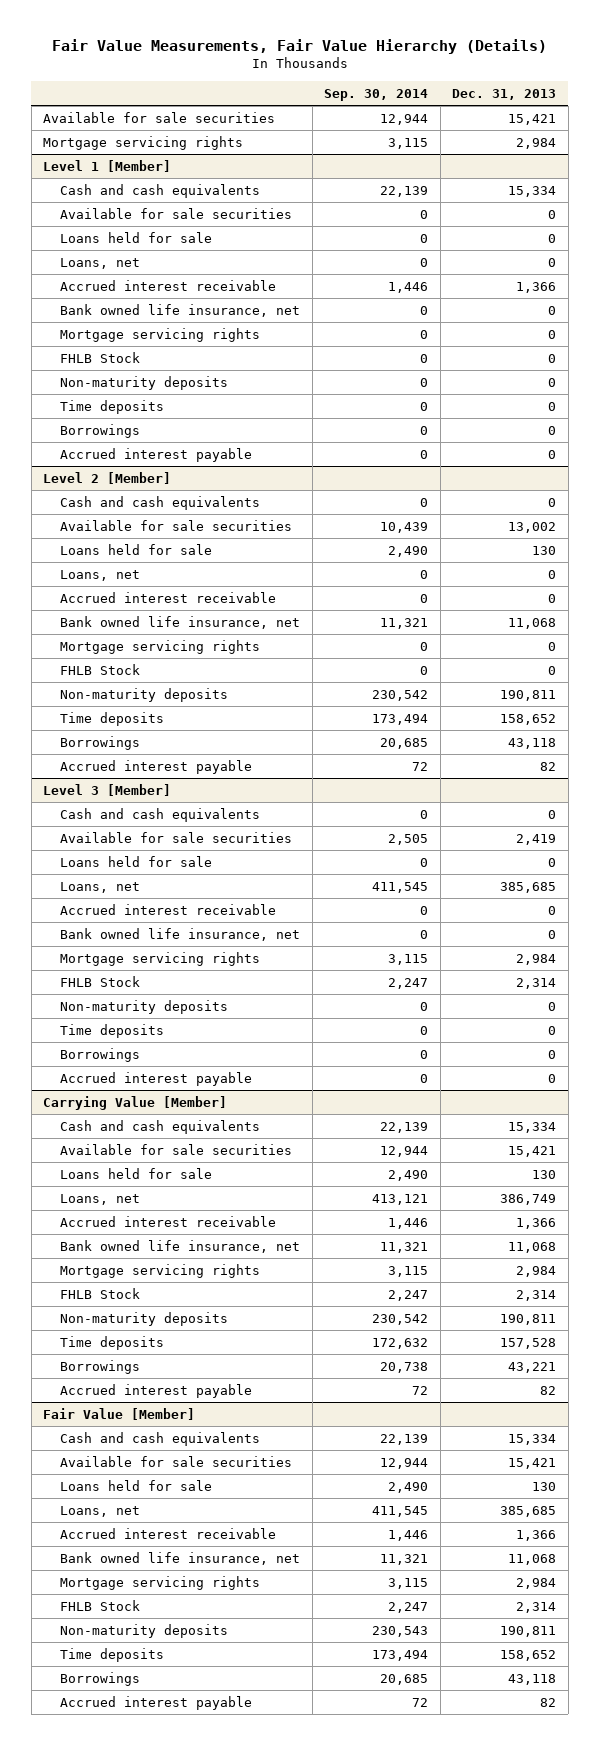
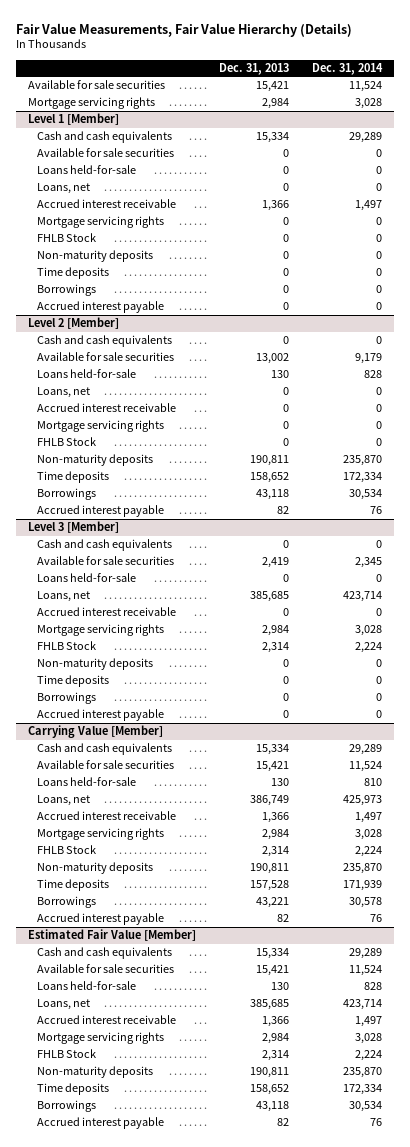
[324,88,429,101] Sep. 30, 2014 -> none
none -> [312,62,384,75] Dec. 31, 2014
[60,231,213,243] Loans held for sale -> [37,165,137,175] Loans held-for-sale
[60,303,301,317] Bank owned life insurance, net -> none
[60,543,213,555] Loans held for sale -> [37,369,137,379] Loans held-for-sale
[60,615,301,629] Bank owned life insurance, net -> none
[60,855,213,867] Loans held for sale -> [37,573,137,583] Loans held-for-sale
[60,927,301,941] Bank owned life insurance, net -> none
[60,1167,213,1179] Loans held for sale -> [37,777,137,787] Loans held-for-sale
[60,1239,301,1253] Bank owned life insurance, net -> none
[43,1407,196,1420] Fair Value [Member] -> [27,929,196,942] Estimated Fair Value [Member]
[60,1479,213,1491] Loans held for sale -> [37,981,137,991] Loans held-for-sale
[60,1551,301,1565] Bank owned life insurance, net -> none

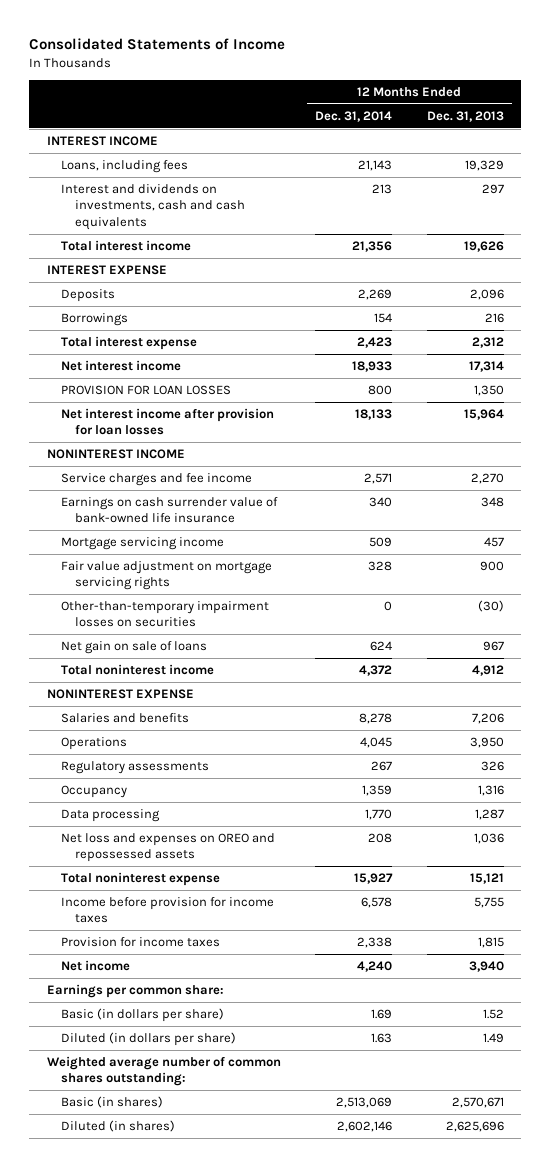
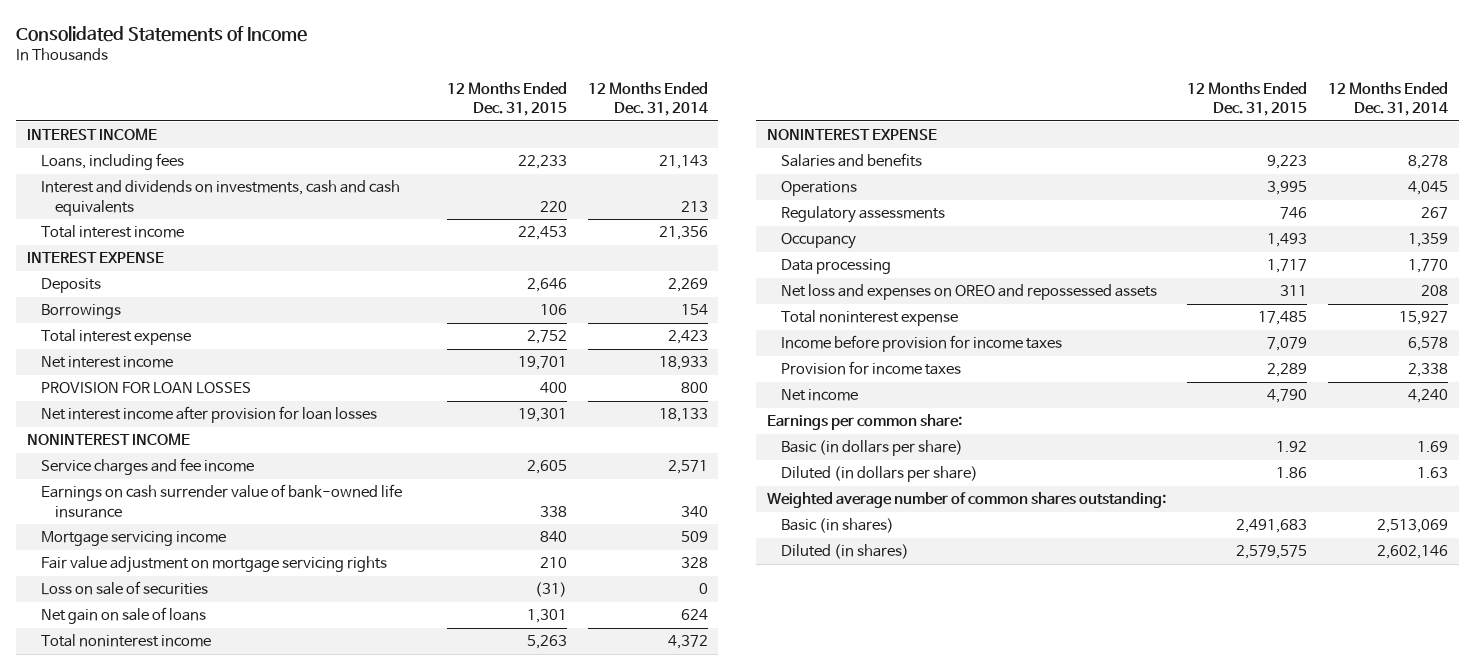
[426,110,504,122] Dec. 31, 2013 -> none
none -> [446,81,567,117] 12 Months Ended Dec. 31, 2015
[60,601,269,628] Other-than-temporary impairment losses on securities -> none
none -> [40,581,208,596] Loss on sale of securities

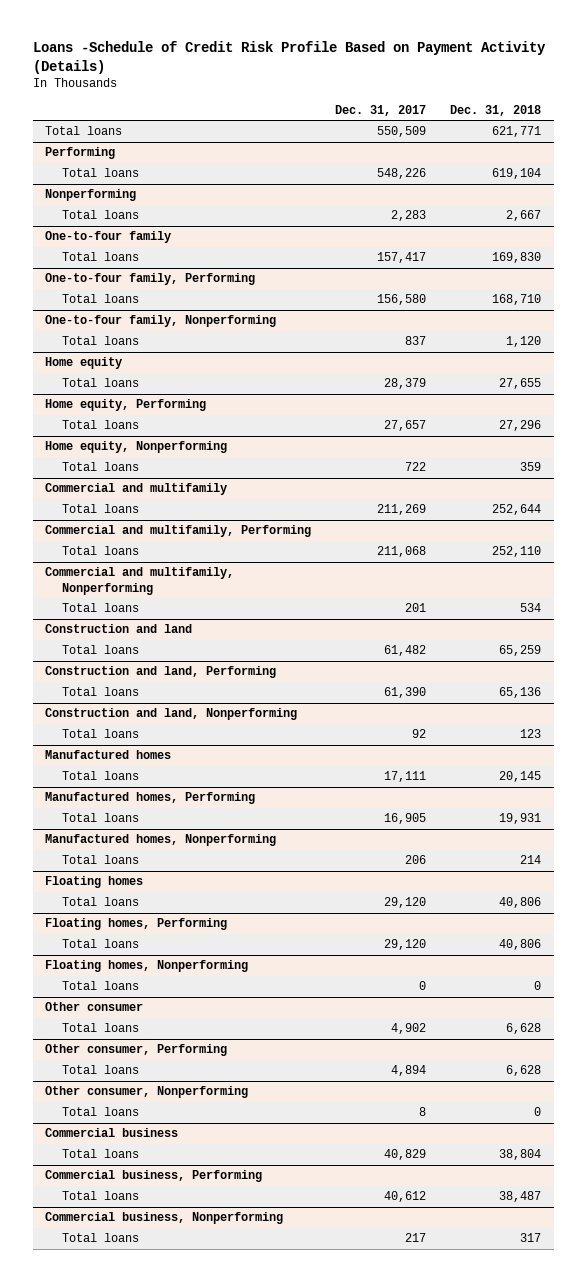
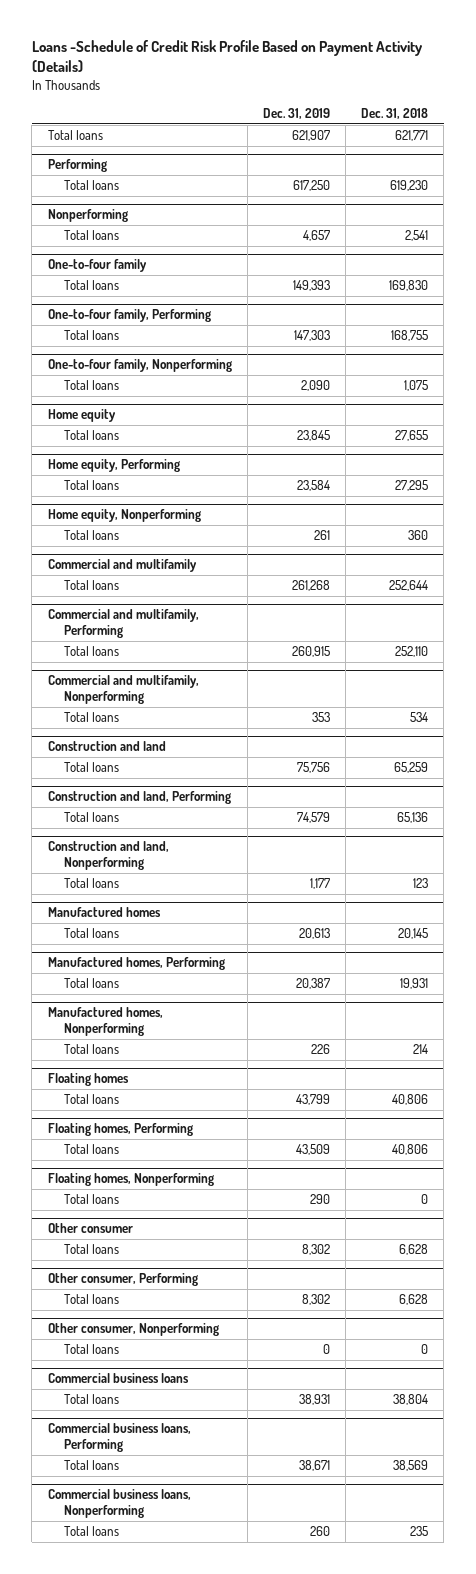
[335,104,427,116] Dec. 31, 2017 -> none
none -> [262,108,330,120] Dec. 31, 2019
[492,168,542,180] 619,104 -> [390,180,429,192] 619,230
[506,210,542,222] 2,667 -> [405,230,429,242] 2,541
[492,294,542,306] 168,710 -> [391,330,429,342] 168,755
[506,336,542,348] 1,120 -> [404,380,429,392] 1,075
[499,420,542,432] 27,296 -> [395,480,429,492] 27,295
[520,462,542,472] 359 -> [408,530,429,541] 360
[44,1128,178,1138] Commercial business -> [47,1373,189,1384] Commercial business loans
[44,1170,262,1183] Commercial business, Performing -> [47,1423,191,1453] Commercial business loans, Performing
[499,1191,542,1203] 38,487 -> [393,1460,429,1472] 38,569
[44,1212,283,1225] Commercial business, Nonperforming -> [47,1489,191,1519] Commercial business loans, Nonperforming
[520,1233,542,1243] 317 -> [410,1526,429,1537] 235

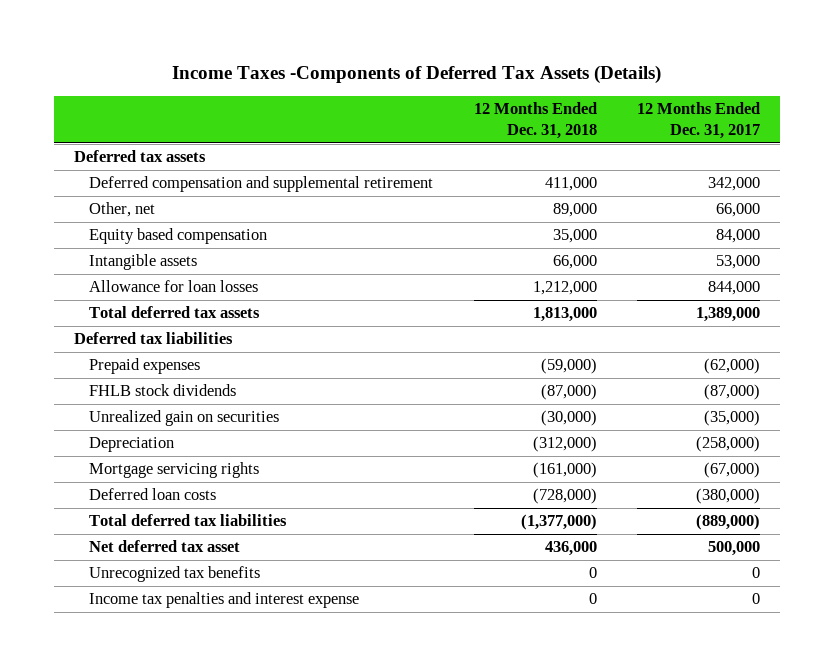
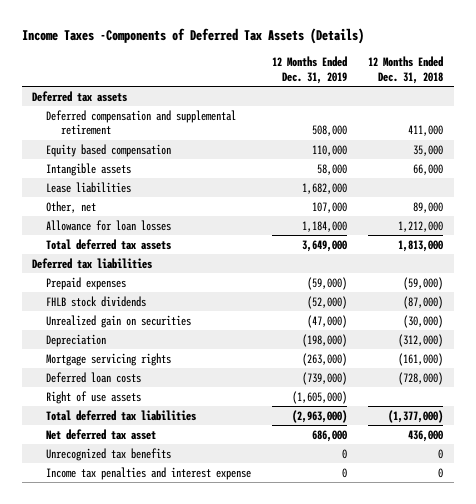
[637,102,761,139] 12 Months Ended Dec. 31, 2017 -> none
none -> [272,56,348,85] 12 Months Ended Dec. 31, 2019
none -> [46,181,132,193] Lease liabilities
[88,202,155,218] Other, net -> [46,200,97,213] Other, net
none -> [46,390,142,404] Right of use assets

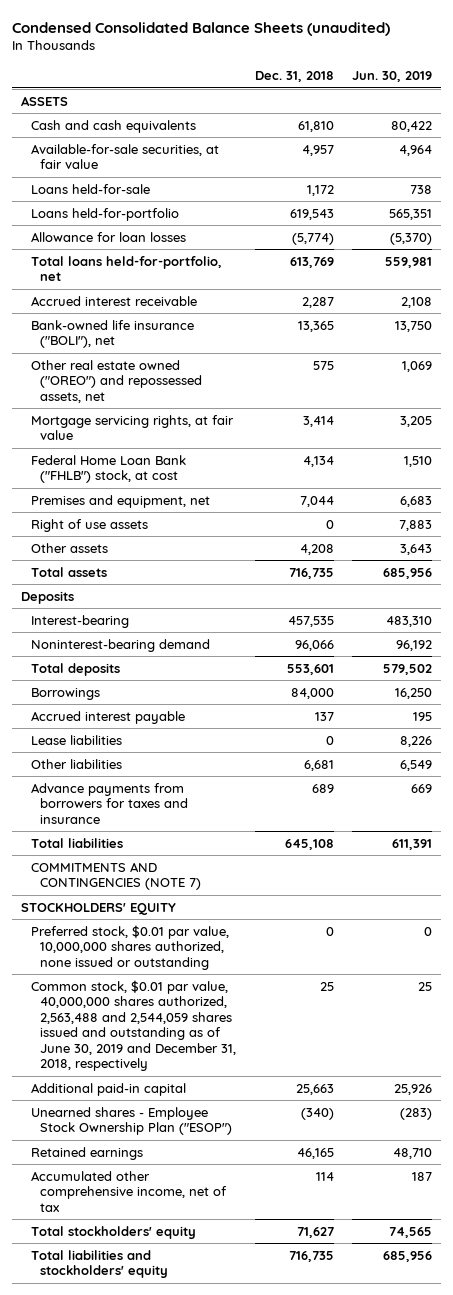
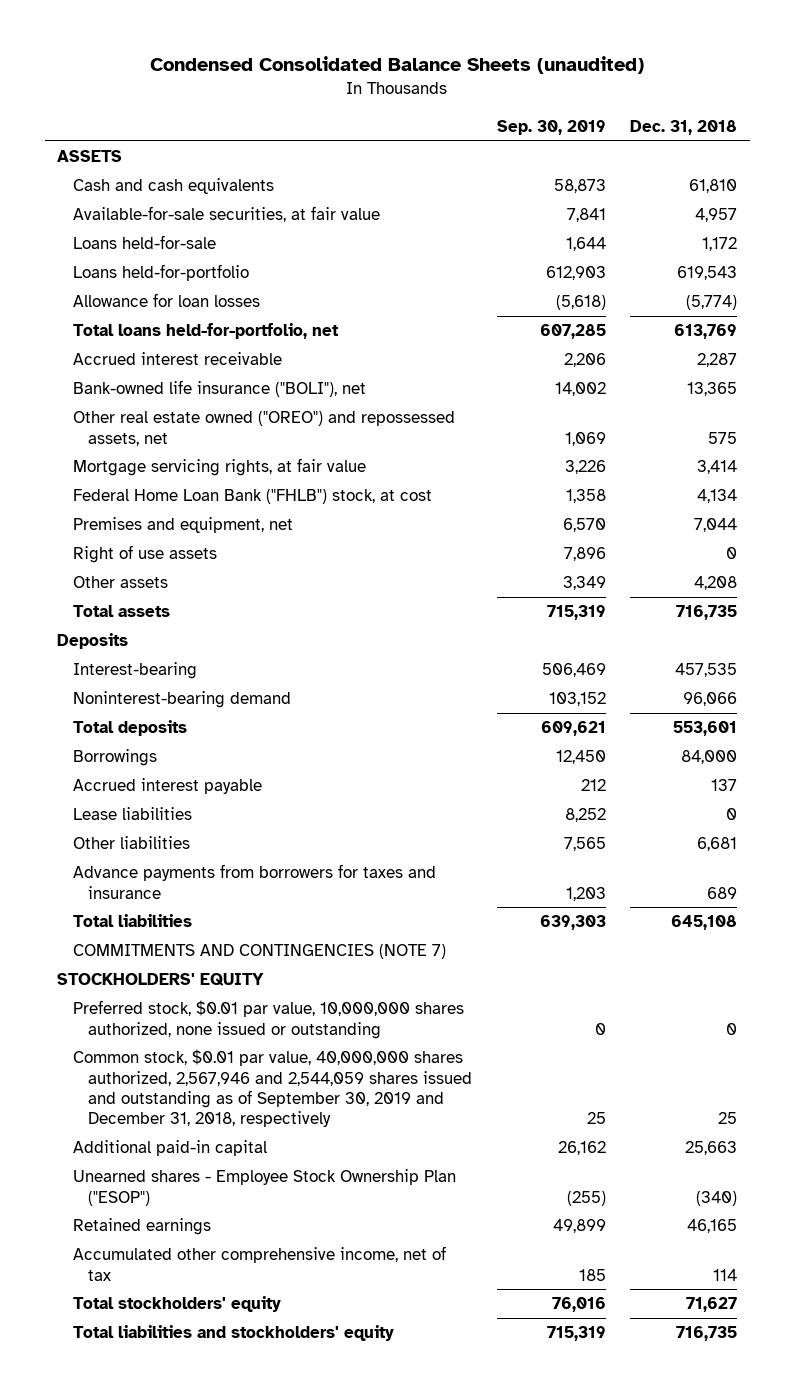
[351,71,432,83] Jun. 30, 2019 -> none
none -> [496,120,606,136] Sep. 30, 2019
[30,979,237,1072] Common stock, $0.01 par value, 40,000,000 shares authorized, 2,563,488 and 2,544,059 shares issued and outstanding as of June 30, 2019 and December 31, 2018, respectively -> [72,1049,473,1127] Common stock, $0.01 par value, 40,000,000 shares authorized, 2,567,946 and 2,544,059 shares issued and outstanding as of September 30, 2019 and December 31, 2018, respectively

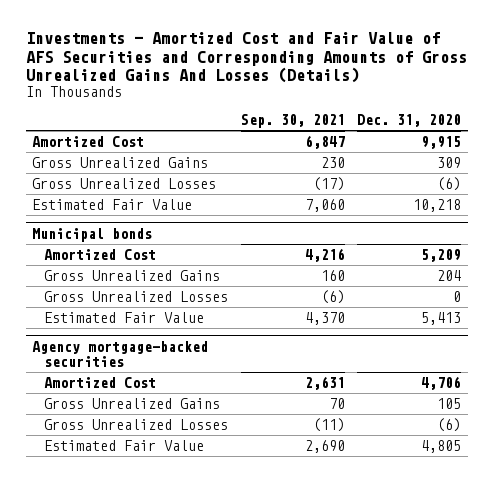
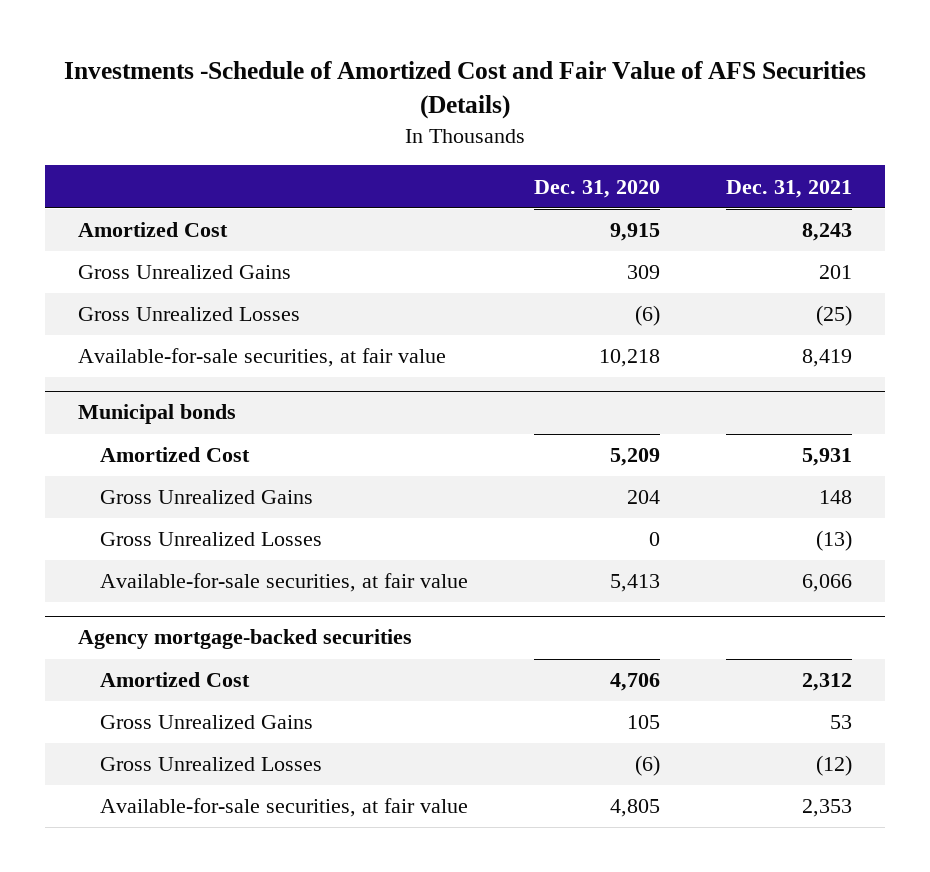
[25,32,467,84] Investments - Amortized Cost and Fair Value of AFS Securities and Corresponding Amounts of Gross Unrealized Gains And Losses (Details) -> [63,61,866,120] Investments -Schedule of Amortized Cost and Fair Value of AFS Securities (Details)
[240,114,345,129] Sep. 30, 2021 -> none
none -> [726,179,853,198] Dec. 31, 2021
[32,199,193,211] Estimated Fair Value -> [77,348,446,368] Available-for-sale securities, at fair value
[44,312,205,324] Estimated Fair Value -> [100,573,469,593] Available-for-sale securities, at fair value
[44,440,205,452] Estimated Fair Value -> [100,798,469,818] Available-for-sale securities, at fair value

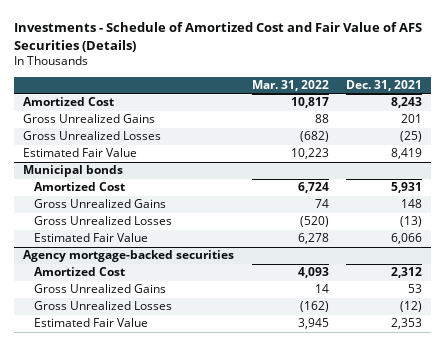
[63,61,866,120] Investments -Schedule of Amortized Cost and Fair Value of AFS Securities (Details) -> [14,22,423,52] Investments - Schedule of Amortized Cost and Fair Value of AFS Securities (Details)
[534,179,661,198] Dec. 31, 2020 -> none
none -> [251,80,329,92] Mar. 31, 2022
[77,348,446,368] Available-for-sale securities, at fair value -> [23,148,138,158] Estimated Fair Value
[100,573,469,593] Available-for-sale securities, at fair value -> [33,233,148,243] Estimated Fair Value
[100,798,469,818] Available-for-sale securities, at fair value -> [33,318,148,328] Estimated Fair Value

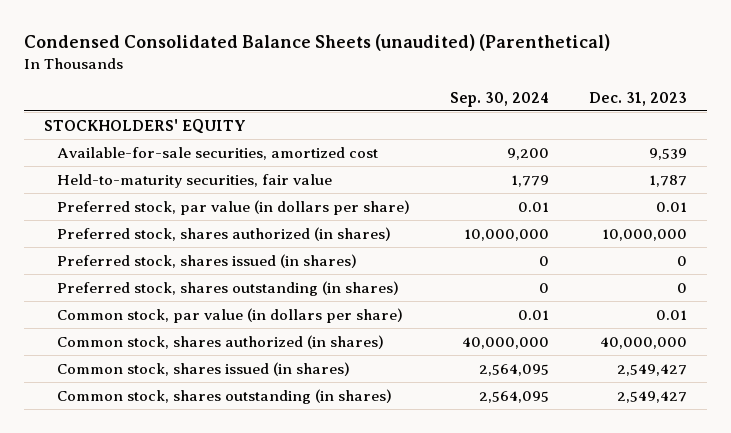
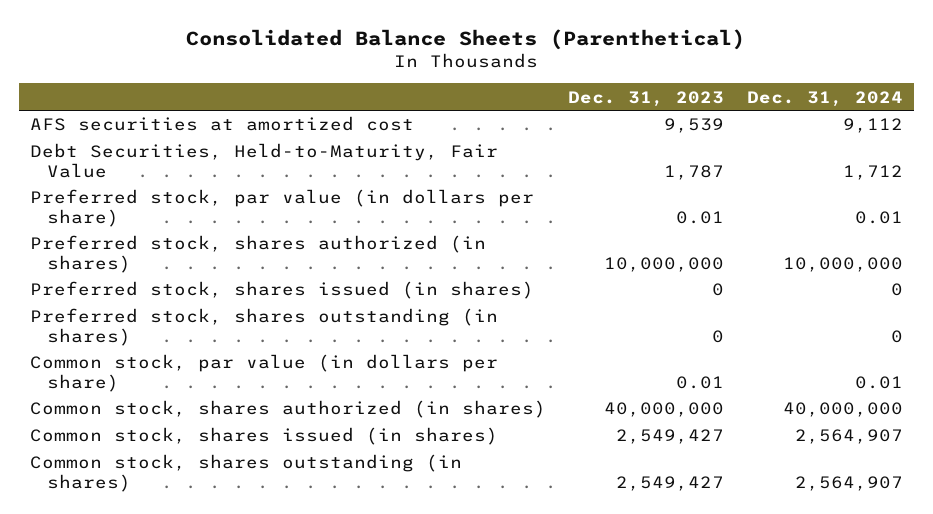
[24,33,611,51] Condensed Consolidated Balance Sheets (unaudited) (Parenthetical) -> [186,28,746,50] Consolidated Balance Sheets (Parenthetical)
[450,91,550,107] Sep. 30, 2024 -> none
none -> [746,90,903,107] Dec. 31, 2024
[44,118,247,134] STOCKHOLDERS' EQUITY -> none
[57,146,379,160] Available-for-sale securities, amortized cost -> [30,116,415,132] AFS securities at amortized cost
[57,173,333,188] Held-to-maturity securities, fair value -> [30,143,499,178] Debt Securities, Held-to-Maturity, Fair Value

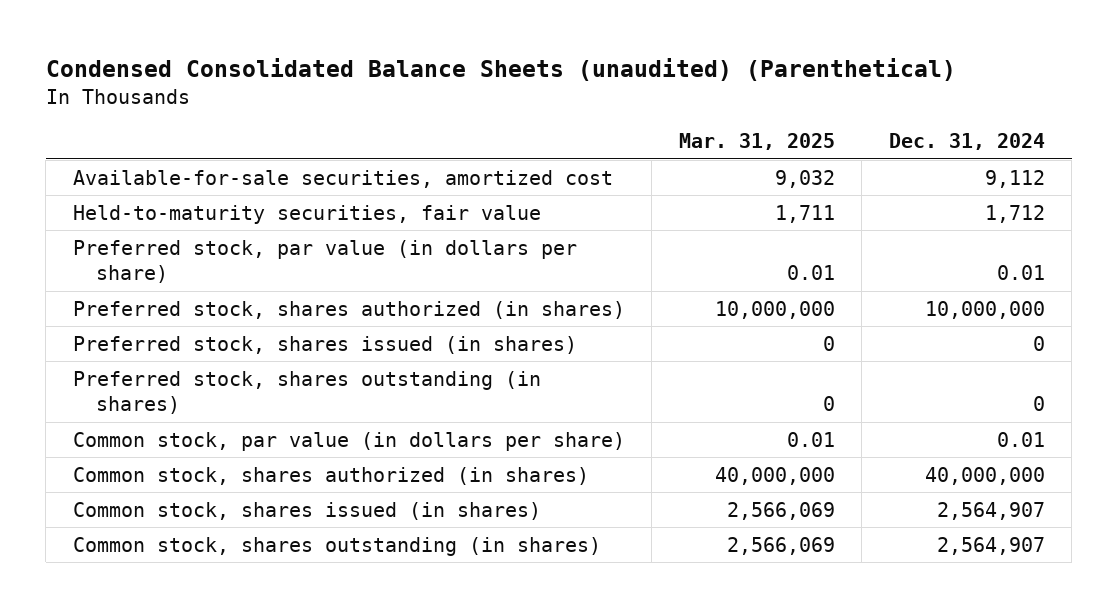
[186,28,746,50] Consolidated Balance Sheets (Parenthetical) -> [45,57,956,81] Condensed Consolidated Balance Sheets (unaudited) (Parenthetical)
[568,90,725,107] Dec. 31, 2023 -> none
none -> [678,133,835,151] Mar. 31, 2025
[30,116,415,132] AFS securities at amortized cost -> [72,169,613,188] Available-for-sale securities, amortized cost
[30,143,499,178] Debt Securities, Held-to-Maturity, Fair Value -> [72,204,541,224] Held-to-maturity securities, fair value

